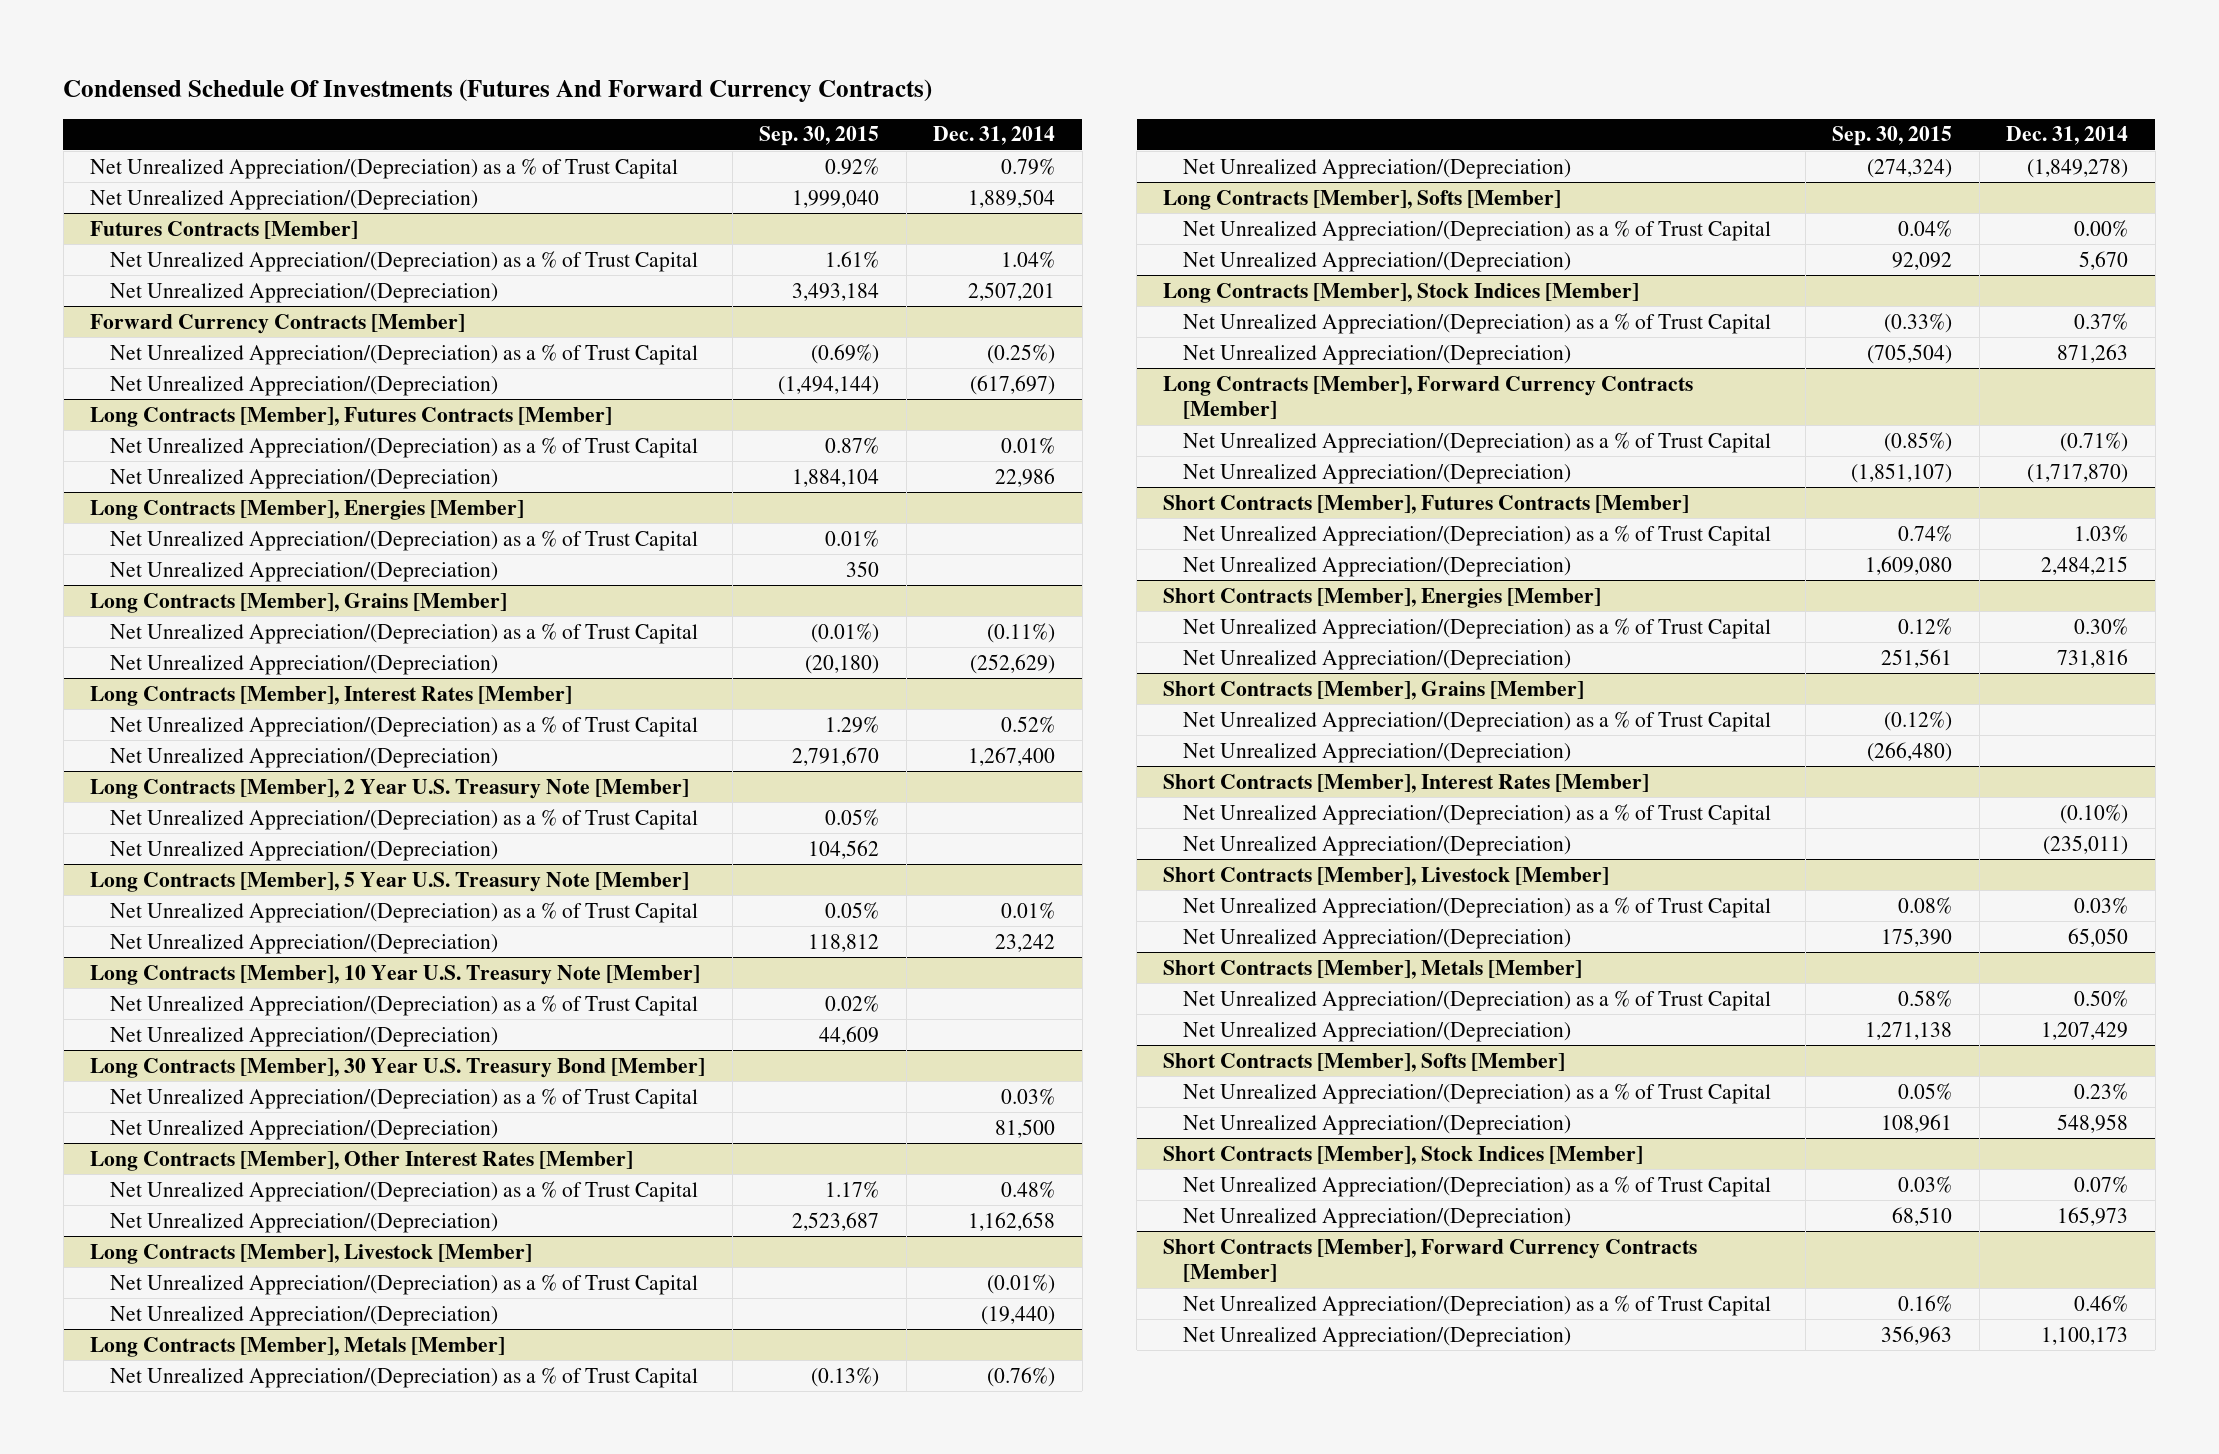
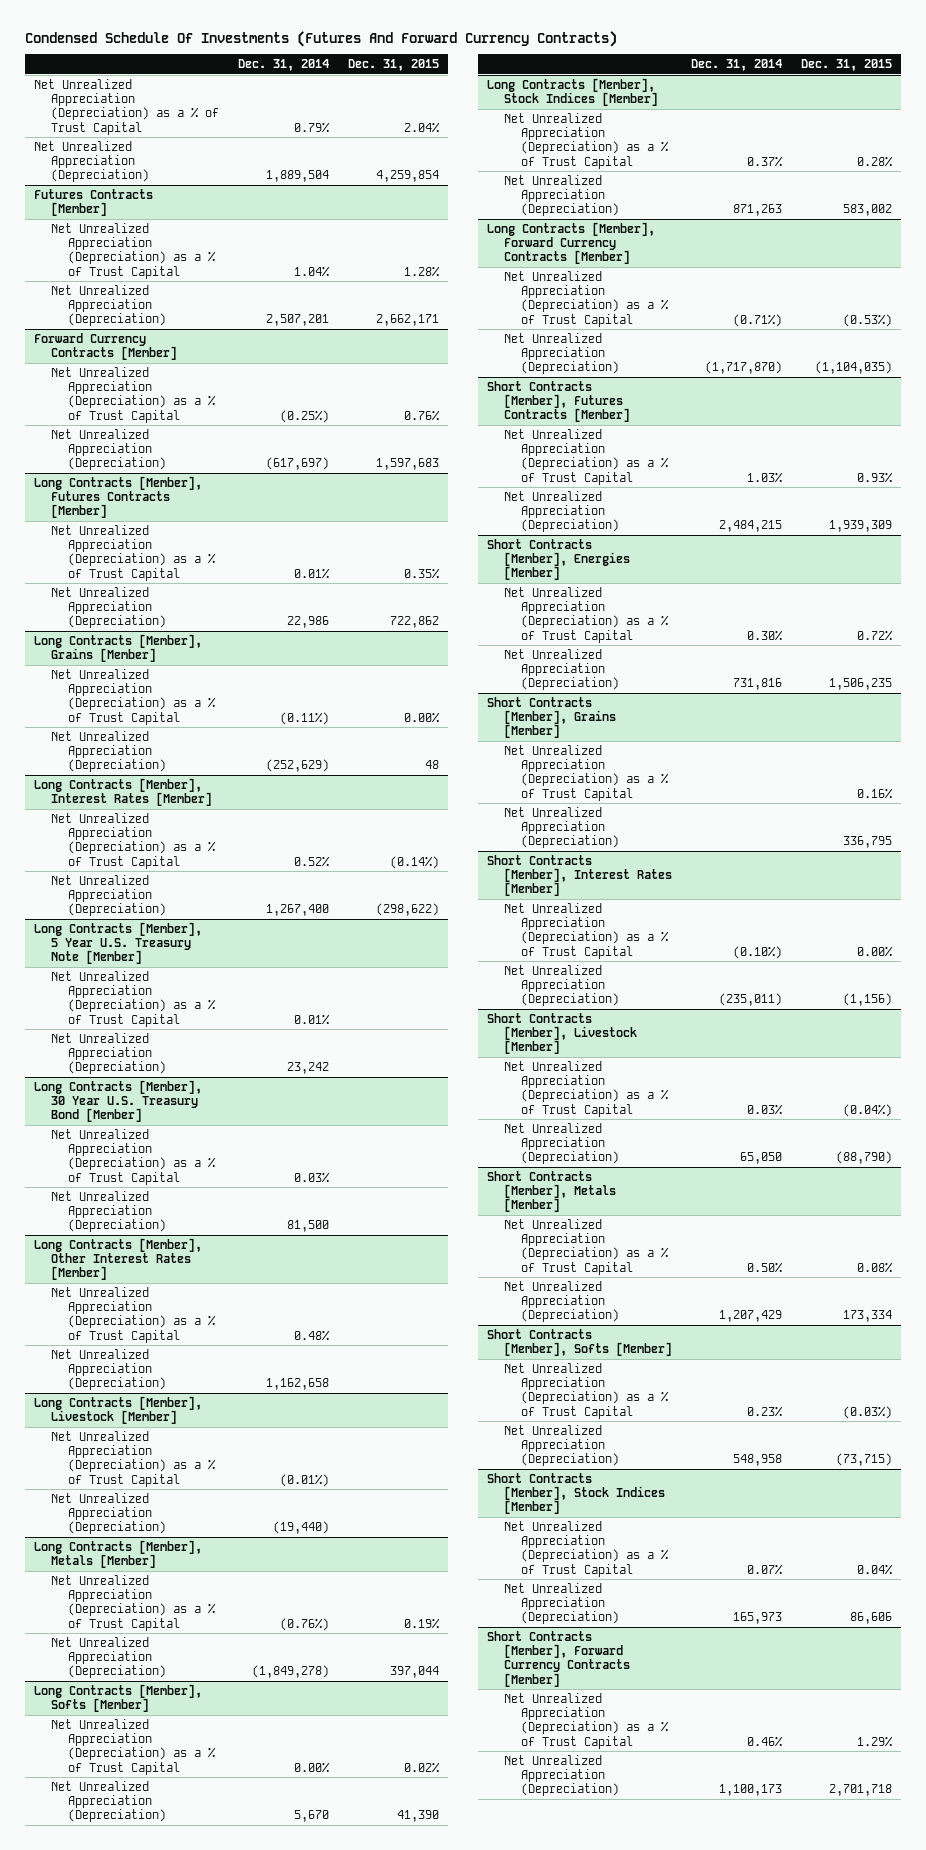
[759,126,880,147] Sep. 30, 2015 -> none
none -> [347,59,439,72] Dec. 31, 2015
[90,157,679,179] Net Unrealized Appreciation/(Depreciation) as a % of Trust Capital -> [34,78,219,135] Net Unrealized Appreciation (Depreciation) as a % of Trust Capital
[90,189,479,210] Net Unrealized Appreciation/(Depreciation) -> [34,140,149,183] Net Unrealized Appreciation (Depreciation)
[110,250,699,272] Net Unrealized Appreciation/(Depreciation) as a % of Trust Capital -> [50,222,216,279] Net Unrealized Appreciation (Depreciation) as a % of Trust Capital
[110,282,499,303] Net Unrealized Appreciation/(Depreciation) -> [50,284,166,327] Net Unrealized Appreciation (Depreciation)
[110,343,699,365] Net Unrealized Appreciation/(Depreciation) as a % of Trust Capital -> [50,366,216,423] Net Unrealized Appreciation (Depreciation) as a % of Trust Capital
[110,375,499,396] Net Unrealized Appreciation/(Depreciation) -> [50,428,166,471] Net Unrealized Appreciation (Depreciation)
[90,499,525,520] Long Contracts [Member], Energies [Member] -> none
[110,529,699,551] Net Unrealized Appreciation/(Depreciation) as a % of Trust Capital -> none
[110,561,499,582] Net Unrealized Appreciation/(Depreciation) -> none
[110,436,699,458] Net Unrealized Appreciation/(Depreciation) as a % of Trust Capital -> [50,524,216,581] Net Unrealized Appreciation (Depreciation) as a % of Trust Capital
[110,468,499,489] Net Unrealized Appreciation/(Depreciation) -> [50,586,166,629] Net Unrealized Appreciation (Depreciation)
[110,622,699,644] Net Unrealized Appreciation/(Depreciation) as a % of Trust Capital -> [50,668,216,725] Net Unrealized Appreciation (Depreciation) as a % of Trust Capital
[110,654,499,675] Net Unrealized Appreciation/(Depreciation) -> [50,730,166,773] Net Unrealized Appreciation (Depreciation)
[90,778,690,799] Long Contracts [Member], 2 Year U.S. Treasury Note [Member] -> none
[110,808,699,830] Net Unrealized Appreciation/(Depreciation) as a % of Trust Capital -> none
[110,840,499,861] Net Unrealized Appreciation/(Depreciation) -> none
[110,715,699,737] Net Unrealized Appreciation/(Depreciation) as a % of Trust Capital -> [50,812,216,869] Net Unrealized Appreciation (Depreciation) as a % of Trust Capital
[110,747,499,768] Net Unrealized Appreciation/(Depreciation) -> [50,874,166,917] Net Unrealized Appreciation (Depreciation)
[90,964,701,985] Long Contracts [Member], 10 Year U.S. Treasury Note [Member] -> none
[110,994,699,1016] Net Unrealized Appreciation/(Depreciation) as a % of Trust Capital -> none
[110,1026,499,1047] Net Unrealized Appreciation/(Depreciation) -> none
[110,901,699,923] Net Unrealized Appreciation/(Depreciation) as a % of Trust Capital -> [50,970,216,1027] Net Unrealized Appreciation (Depreciation) as a % of Trust Capital
[110,933,499,954] Net Unrealized Appreciation/(Depreciation) -> [50,1032,166,1075] Net Unrealized Appreciation (Depreciation)
[110,1087,699,1109] Net Unrealized Appreciation/(Depreciation) as a % of Trust Capital -> [50,1128,216,1185] Net Unrealized Appreciation (Depreciation) as a % of Trust Capital
[110,1119,499,1140] Net Unrealized Appreciation/(Depreciation) -> [50,1190,166,1233] Net Unrealized Appreciation (Depreciation)
[110,1180,699,1202] Net Unrealized Appreciation/(Depreciation) as a % of Trust Capital -> [50,1286,216,1343] Net Unrealized Appreciation (Depreciation) as a % of Trust Capital
[110,1212,499,1233] Net Unrealized Appreciation/(Depreciation) -> [50,1348,166,1391] Net Unrealized Appreciation (Depreciation)
[110,1273,699,1295] Net Unrealized Appreciation/(Depreciation) as a % of Trust Capital -> [50,1430,216,1487] Net Unrealized Appreciation (Depreciation) as a % of Trust Capital
[110,1305,499,1326] Net Unrealized Appreciation/(Depreciation) -> [50,1492,166,1535] Net Unrealized Appreciation (Depreciation)
[110,1366,699,1388] Net Unrealized Appreciation/(Depreciation) as a % of Trust Capital -> [50,1574,216,1631] Net Unrealized Appreciation (Depreciation) as a % of Trust Capital
[1183,158,1572,179] Net Unrealized Appreciation/(Depreciation) -> [50,1636,166,1679] Net Unrealized Appreciation (Depreciation)
[1183,219,1772,241] Net Unrealized Appreciation/(Depreciation) as a % of Trust Capital -> [50,1718,216,1775] Net Unrealized Appreciation (Depreciation) as a % of Trust Capital
[1183,251,1572,272] Net Unrealized Appreciation/(Depreciation) -> [50,1780,166,1823] Net Unrealized Appreciation (Depreciation)
[1183,312,1772,334] Net Unrealized Appreciation/(Depreciation) as a % of Trust Capital -> [503,112,669,169] Net Unrealized Appreciation (Depreciation) as a % of Trust Capital
[1183,344,1572,365] Net Unrealized Appreciation/(Depreciation) -> [503,174,619,217] Net Unrealized Appreciation (Depreciation)
[1183,431,1772,453] Net Unrealized Appreciation/(Depreciation) as a % of Trust Capital -> [503,270,669,327] Net Unrealized Appreciation (Depreciation) as a % of Trust Capital
[1183,463,1572,484] Net Unrealized Appreciation/(Depreciation) -> [503,332,619,375] Net Unrealized Appreciation (Depreciation)
[1183,524,1772,546] Net Unrealized Appreciation/(Depreciation) as a % of Trust Capital -> [503,428,669,485] Net Unrealized Appreciation (Depreciation) as a % of Trust Capital
[1183,556,1572,577] Net Unrealized Appreciation/(Depreciation) -> [503,490,619,533] Net Unrealized Appreciation (Depreciation)
[1183,617,1772,639] Net Unrealized Appreciation/(Depreciation) as a % of Trust Capital -> [503,586,669,643] Net Unrealized Appreciation (Depreciation) as a % of Trust Capital
[1183,649,1572,670] Net Unrealized Appreciation/(Depreciation) -> [503,648,619,691] Net Unrealized Appreciation (Depreciation)
[1183,710,1772,732] Net Unrealized Appreciation/(Depreciation) as a % of Trust Capital -> [503,744,669,801] Net Unrealized Appreciation (Depreciation) as a % of Trust Capital
[1183,742,1572,763] Net Unrealized Appreciation/(Depreciation) -> [503,806,619,849] Net Unrealized Appreciation (Depreciation)
[1183,803,1772,825] Net Unrealized Appreciation/(Depreciation) as a % of Trust Capital -> [503,902,669,959] Net Unrealized Appreciation (Depreciation) as a % of Trust Capital
[1183,835,1572,856] Net Unrealized Appreciation/(Depreciation) -> [503,964,619,1007] Net Unrealized Appreciation (Depreciation)
[1183,896,1772,918] Net Unrealized Appreciation/(Depreciation) as a % of Trust Capital -> [503,1060,669,1117] Net Unrealized Appreciation (Depreciation) as a % of Trust Capital
[1183,928,1572,949] Net Unrealized Appreciation/(Depreciation) -> [503,1122,619,1165] Net Unrealized Appreciation (Depreciation)
[1183,989,1772,1011] Net Unrealized Appreciation/(Depreciation) as a % of Trust Capital -> [503,1218,669,1275] Net Unrealized Appreciation (Depreciation) as a % of Trust Capital
[1183,1021,1572,1042] Net Unrealized Appreciation/(Depreciation) -> [503,1280,619,1323] Net Unrealized Appreciation (Depreciation)
[1183,1082,1772,1104] Net Unrealized Appreciation/(Depreciation) as a % of Trust Capital -> [503,1362,669,1419] Net Unrealized Appreciation (Depreciation) as a % of Trust Capital
[1183,1114,1572,1135] Net Unrealized Appreciation/(Depreciation) -> [503,1424,619,1467] Net Unrealized Appreciation (Depreciation)
[1183,1175,1772,1197] Net Unrealized Appreciation/(Depreciation) as a % of Trust Capital -> [503,1520,669,1577] Net Unrealized Appreciation (Depreciation) as a % of Trust Capital
[1183,1207,1572,1228] Net Unrealized Appreciation/(Depreciation) -> [503,1582,619,1625] Net Unrealized Appreciation (Depreciation)
[1183,1294,1772,1316] Net Unrealized Appreciation/(Depreciation) as a % of Trust Capital -> [503,1692,669,1749] Net Unrealized Appreciation (Depreciation) as a % of Trust Capital
[1183,1326,1572,1347] Net Unrealized Appreciation/(Depreciation) -> [503,1754,619,1797] Net Unrealized Appreciation (Depreciation)

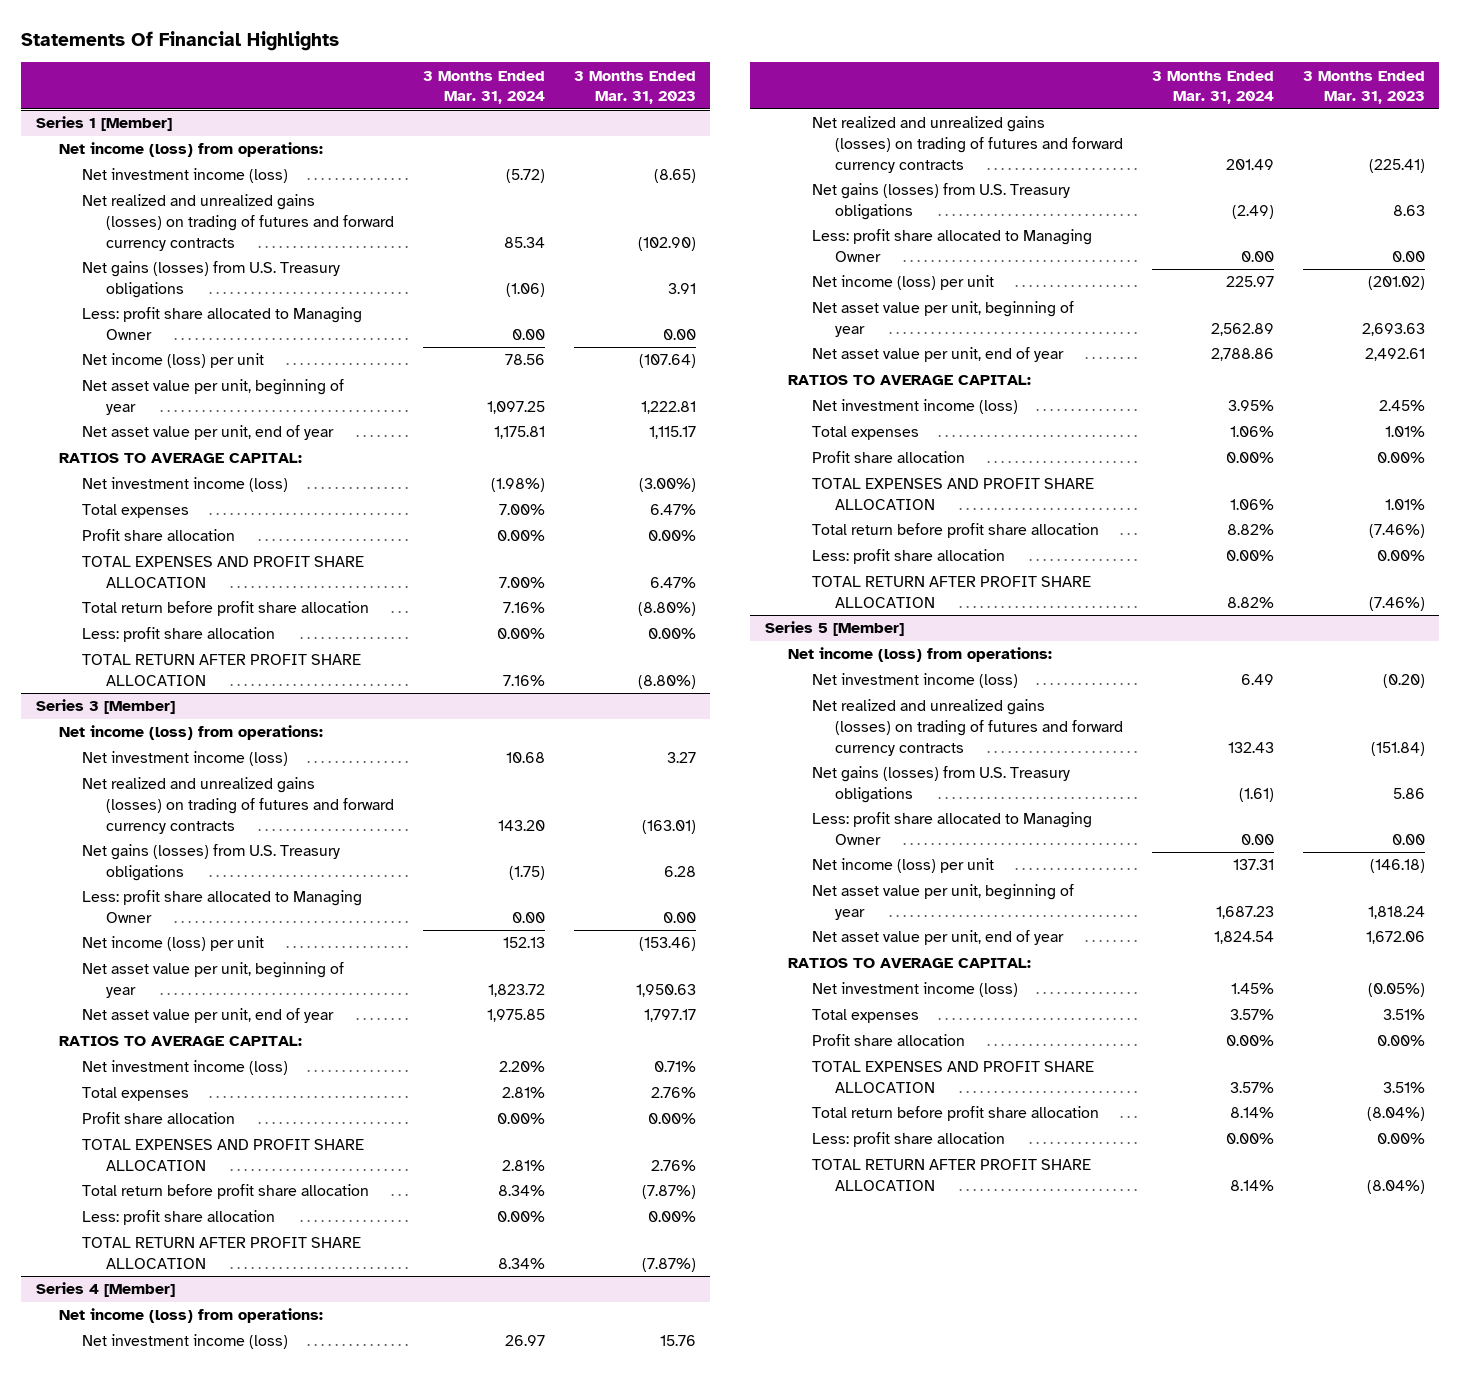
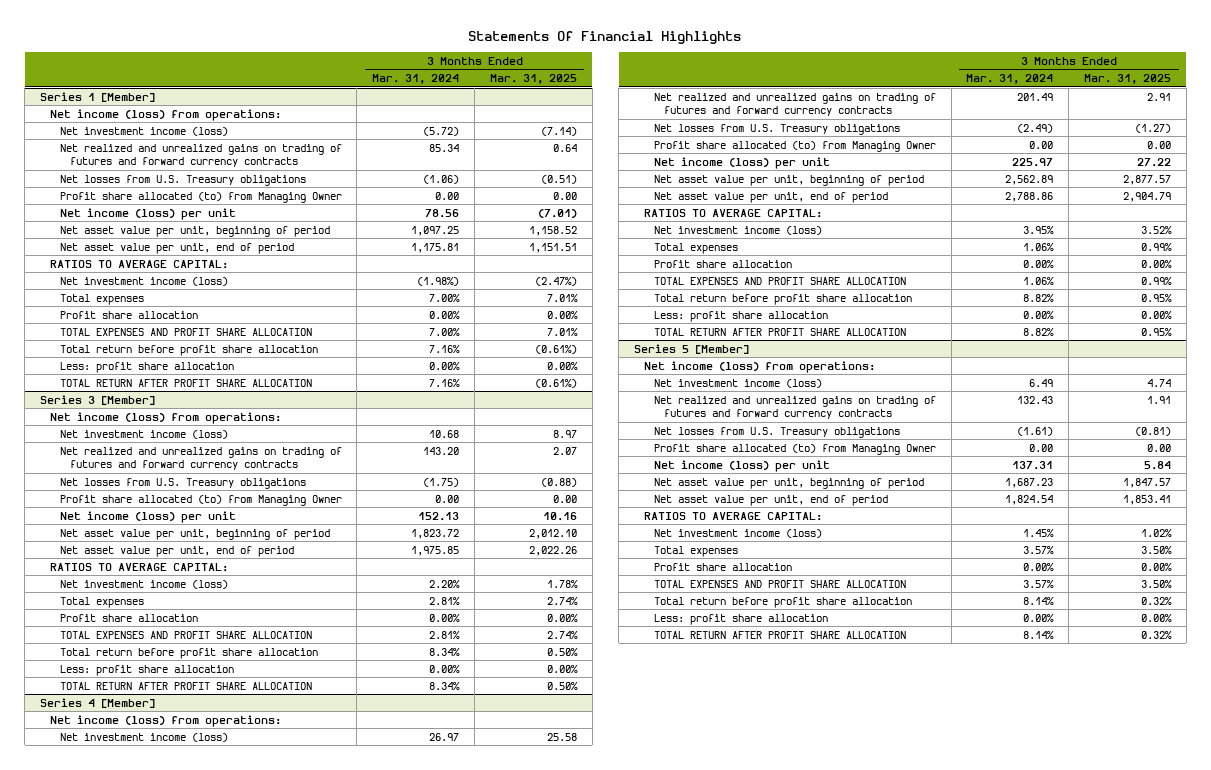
[573,70,696,105] 3 Months Ended Mar. 31, 2023 -> none
none -> [489,74,577,85] Mar. 31, 2025
[82,194,394,251] Net realized and unrealized gains (losses) on trading of futures and forward currency contracts -> [59,143,342,168] Net realized and unrealized gains on trading of futures and forward currency contracts
[82,261,341,299] Net gains (losses) from U.S. Treasury obligations -> [59,174,306,186] Net losses from U.S. Treasury obligations
[82,307,363,341] Less: profit share allocated to Managing Owner -> [59,191,342,203] Profit share allocated (to) from Managing Owner
[82,379,345,416] Net asset value per unit, beginning of year -> [59,225,330,237] Net asset value per unit, beginning of period
[82,425,335,441] Net asset value per unit, end of year -> [59,242,294,254] Net asset value per unit, end of period
[82,777,394,834] Net realized and unrealized gains (losses) on trading of futures and forward currency contracts -> [59,446,342,471] Net realized and unrealized gains on trading of futures and forward currency contracts
[82,844,341,882] Net gains (losses) from U.S. Treasury obligations -> [59,477,306,489] Net losses from U.S. Treasury obligations
[82,890,363,924] Less: profit share allocated to Managing Owner -> [59,494,342,506] Profit share allocated (to) from Managing Owner
[82,962,345,999] Net asset value per unit, beginning of year -> [59,528,330,540] Net asset value per unit, beginning of period
[82,1008,335,1024] Net asset value per unit, end of year -> [59,545,294,557] Net asset value per unit, end of period
[811,116,1123,173] Net realized and unrealized gains (losses) on trading of futures and forward currency contracts -> [653,92,936,117] Net realized and unrealized gains on trading of futures and forward currency contracts
[811,183,1070,221] Net gains (losses) from U.S. Treasury obligations -> [653,123,900,135] Net losses from U.S. Treasury obligations
[811,229,1092,263] Less: profit share allocated to Managing Owner -> [653,140,936,152] Profit share allocated (to) from Managing Owner
[811,301,1074,338] Net asset value per unit, beginning of year -> [653,174,924,186] Net asset value per unit, beginning of period
[811,347,1064,363] Net asset value per unit, end of year -> [653,191,888,203] Net asset value per unit, end of period
[811,699,1123,756] Net realized and unrealized gains (losses) on trading of futures and forward currency contracts -> [653,395,936,420] Net realized and unrealized gains on trading of futures and forward currency contracts
[811,766,1070,804] Net gains (losses) from U.S. Treasury obligations -> [653,426,900,438] Net losses from U.S. Treasury obligations
[811,812,1092,846] Less: profit share allocated to Managing Owner -> [653,443,936,455] Profit share allocated (to) from Managing Owner
[811,884,1074,921] Net asset value per unit, beginning of year -> [653,477,924,489] Net asset value per unit, beginning of period
[811,930,1064,946] Net asset value per unit, end of year -> [653,494,888,506] Net asset value per unit, end of period

